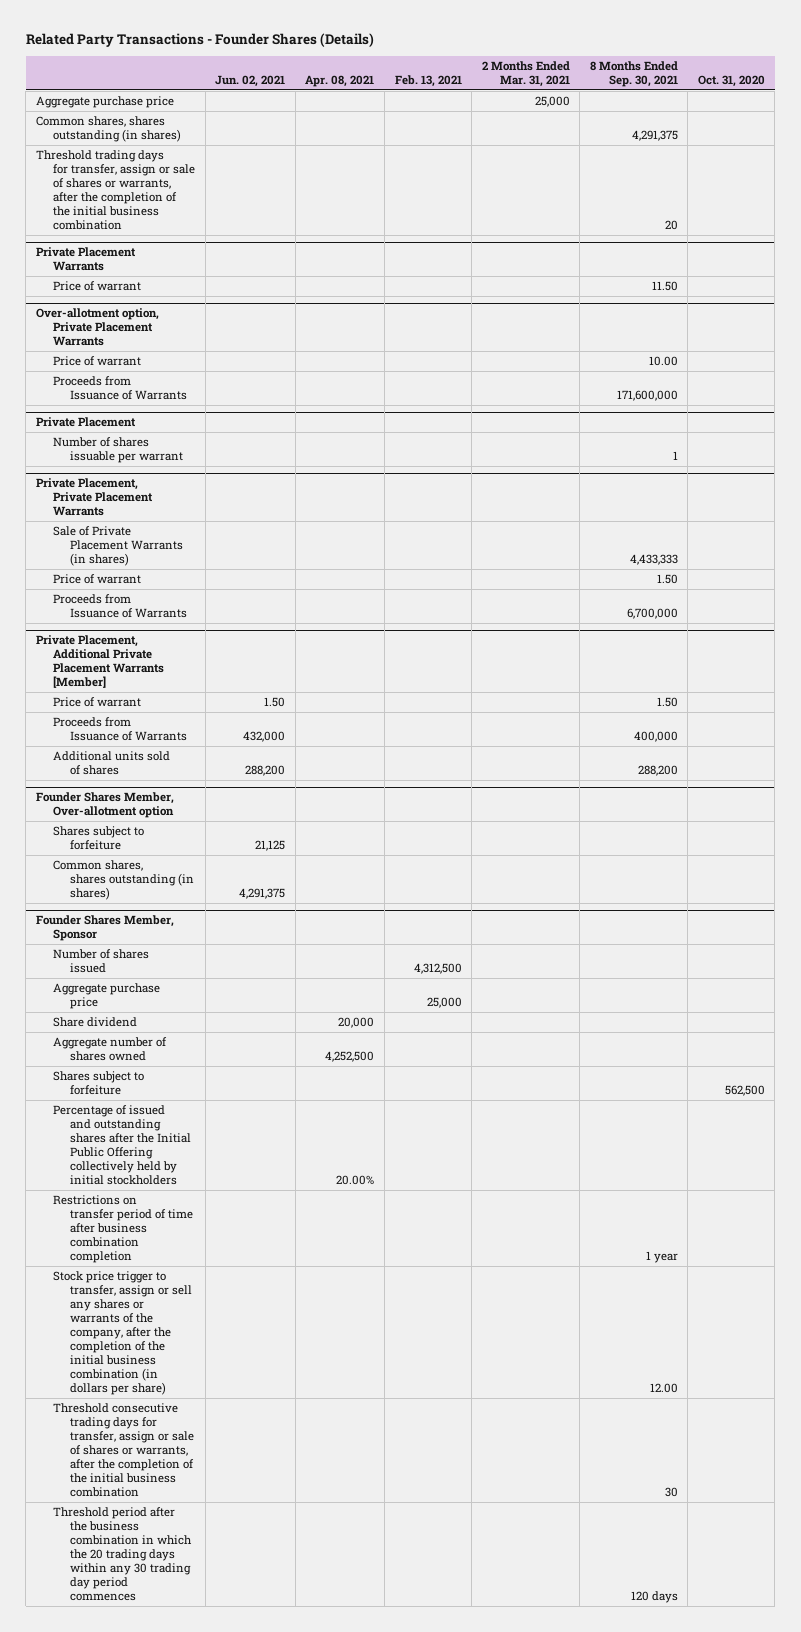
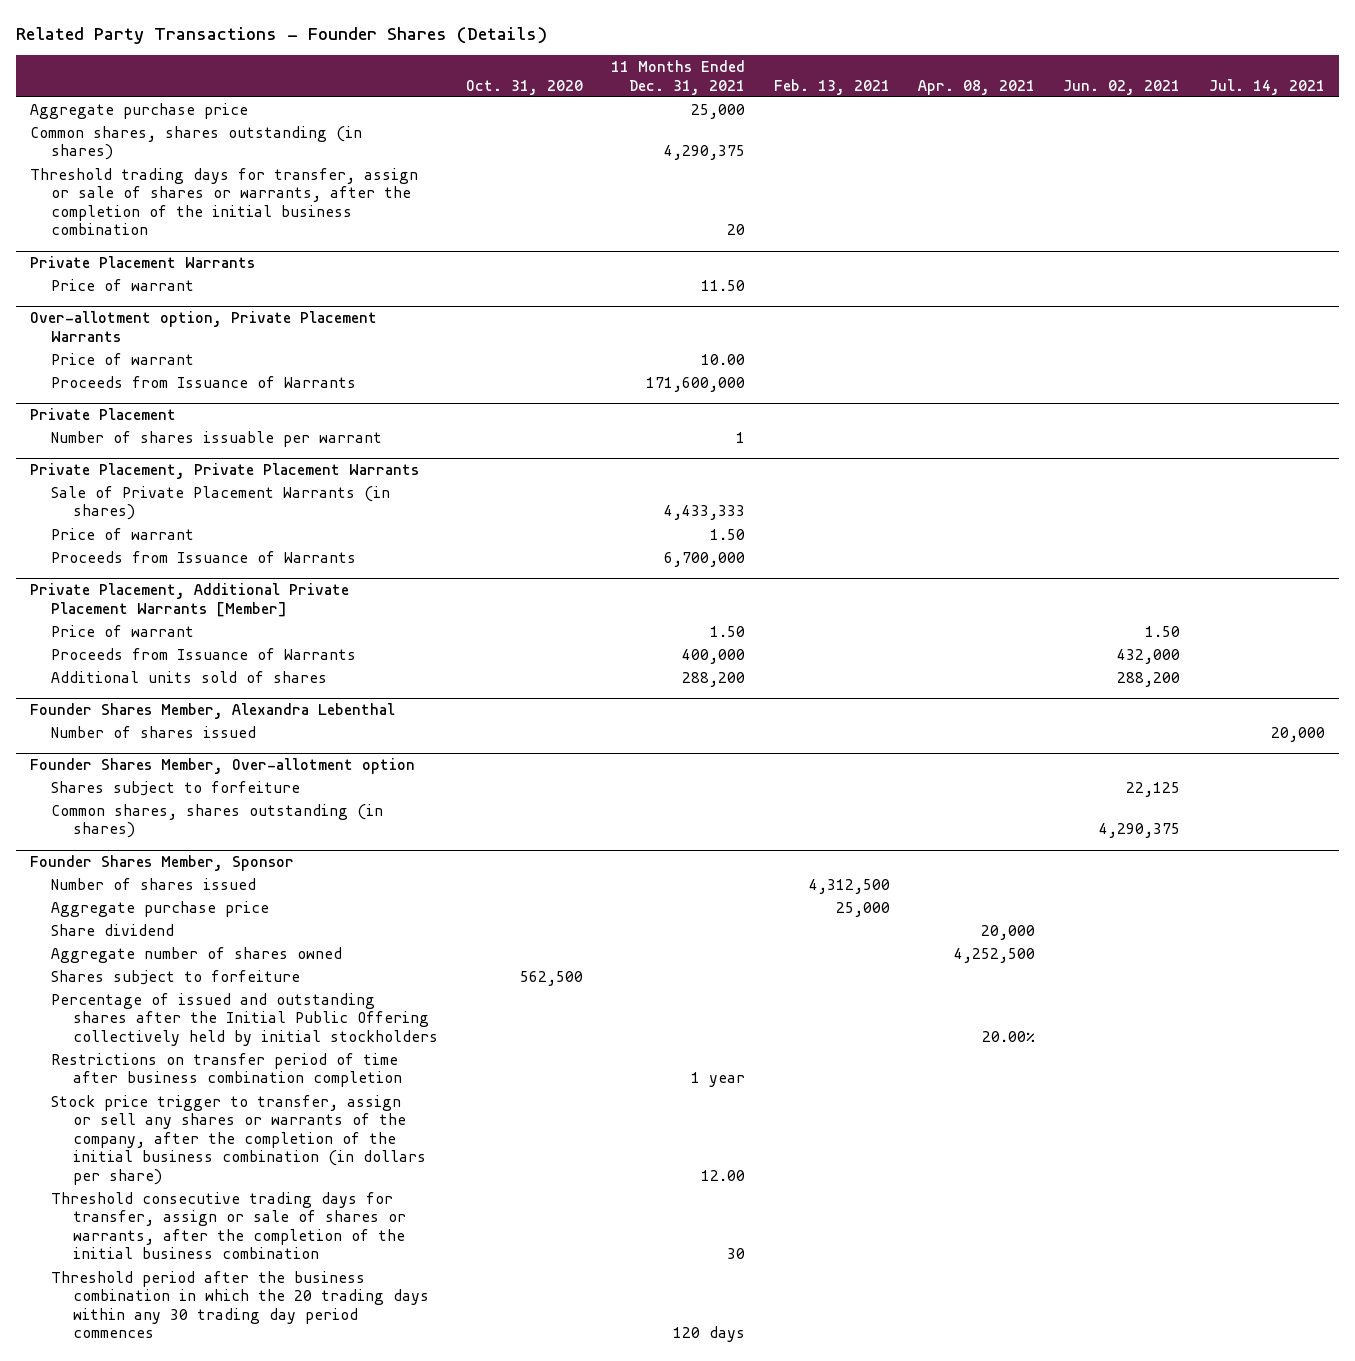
[481,60,570,87] 2 Months Ended Mar. 31, 2021 -> none
[589,60,678,87] 8 Months Ended Sep. 30, 2021 -> none
none -> [611,60,746,95] 11 Months Ended Dec. 31, 2021
none -> [1208,78,1325,95] Jul. 14, 2021
none -> [29,703,395,720] Founder Shares Member, Alexandra Lebenthal
none -> [51,725,257,738] Number of shares issued
[255,840,286,852] 21,125 -> [1126,781,1181,797] 22,125
[239,888,286,900] 4,291,375 -> [1099,823,1181,839] 4,290,375

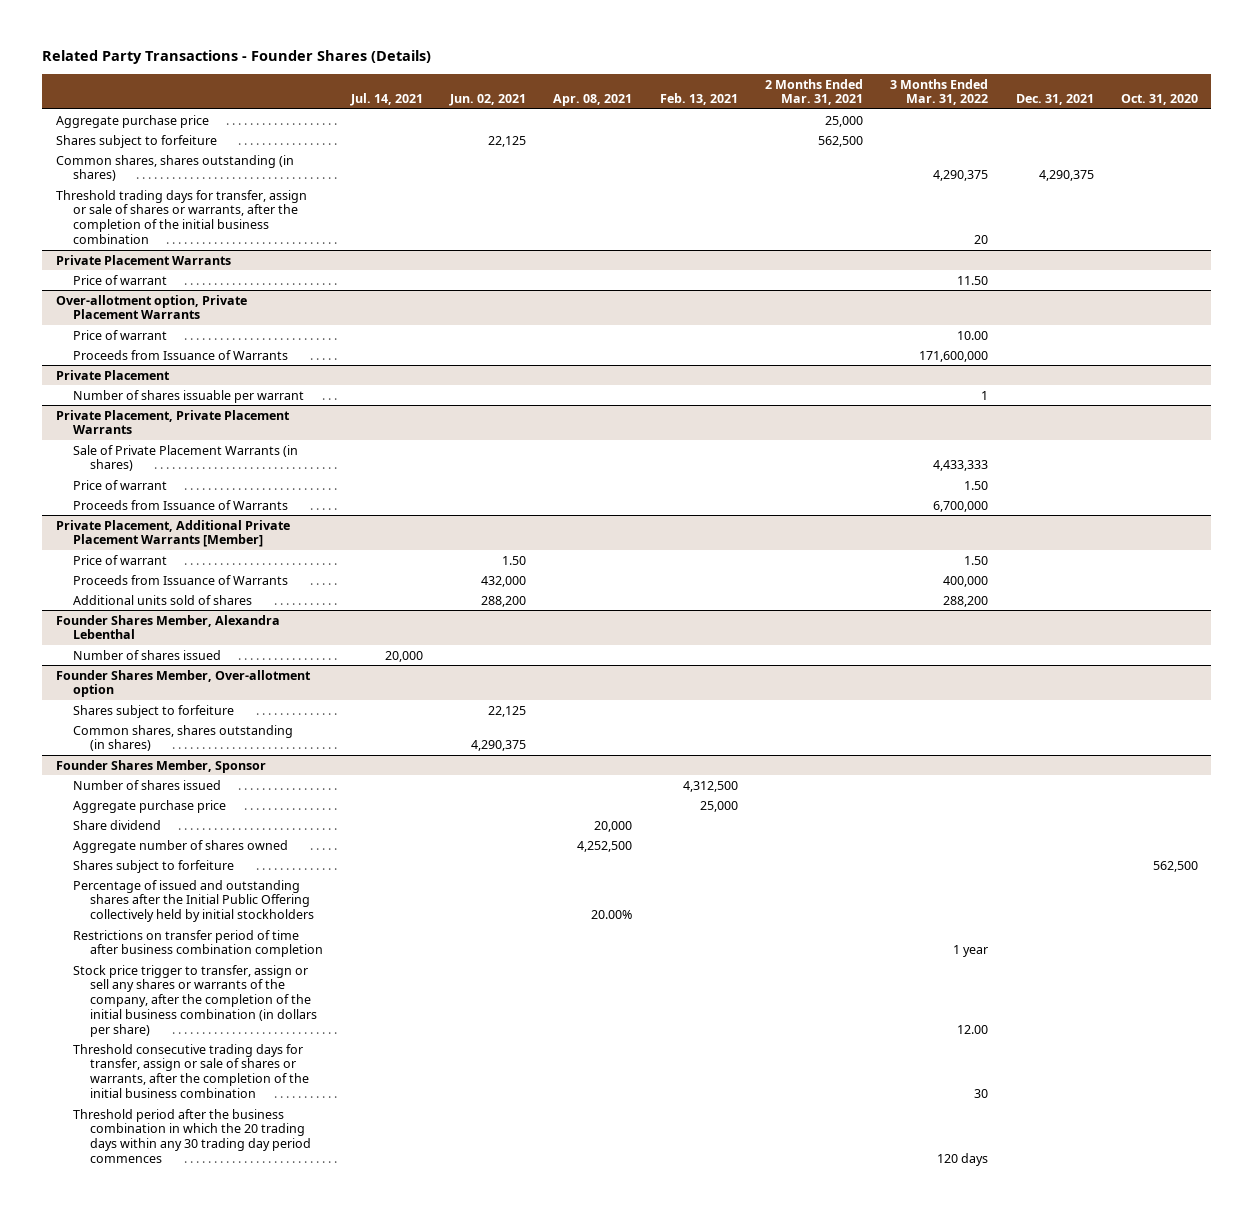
[611,60,746,95] 11 Months Ended Dec. 31, 2021 -> none
none -> [764,78,863,106] 2 Months Ended Mar. 31, 2021
none -> [890,78,989,106] 3 Months Ended Mar. 31, 2022
none -> [1015,94,1094,106] Dec. 31, 2021
none -> [55,134,217,148] Shares subject to forfeiture

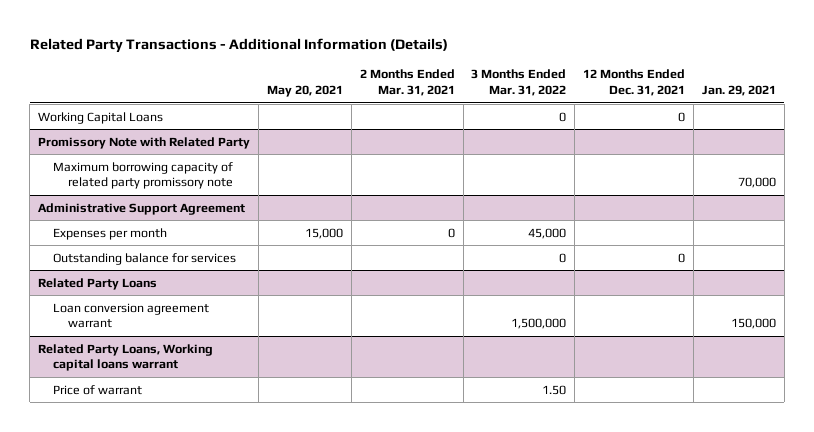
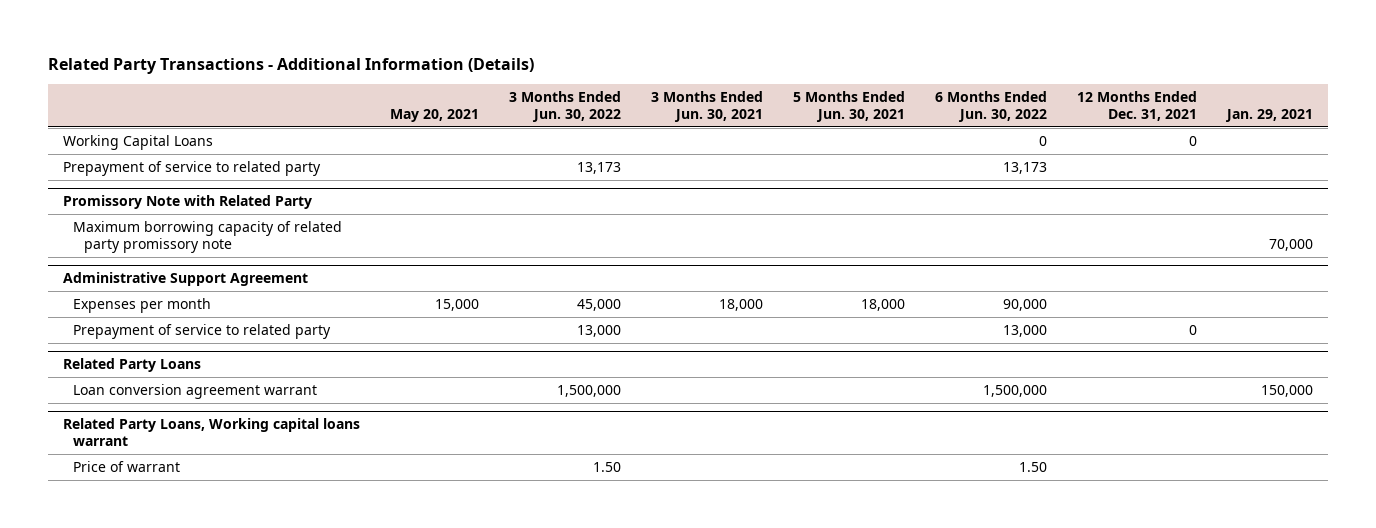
[359,69,455,97] 2 Months Ended Mar. 31, 2021 -> none
[471,69,567,97] 3 Months Ended Mar. 31, 2022 -> none
none -> [509,91,622,122] 3 Months Ended Jun. 30, 2022
none -> [651,91,764,122] 3 Months Ended Jun. 30, 2021
none -> [793,91,906,122] 5 Months Ended Jun. 30, 2021
none -> [935,91,1048,122] 6 Months Ended Jun. 30, 2022
none -> [62,160,321,176] Prepayment of service to related party
[52,252,236,265] Outstanding balance for services -> none
none -> [73,323,332,339] Prepayment of service to related party

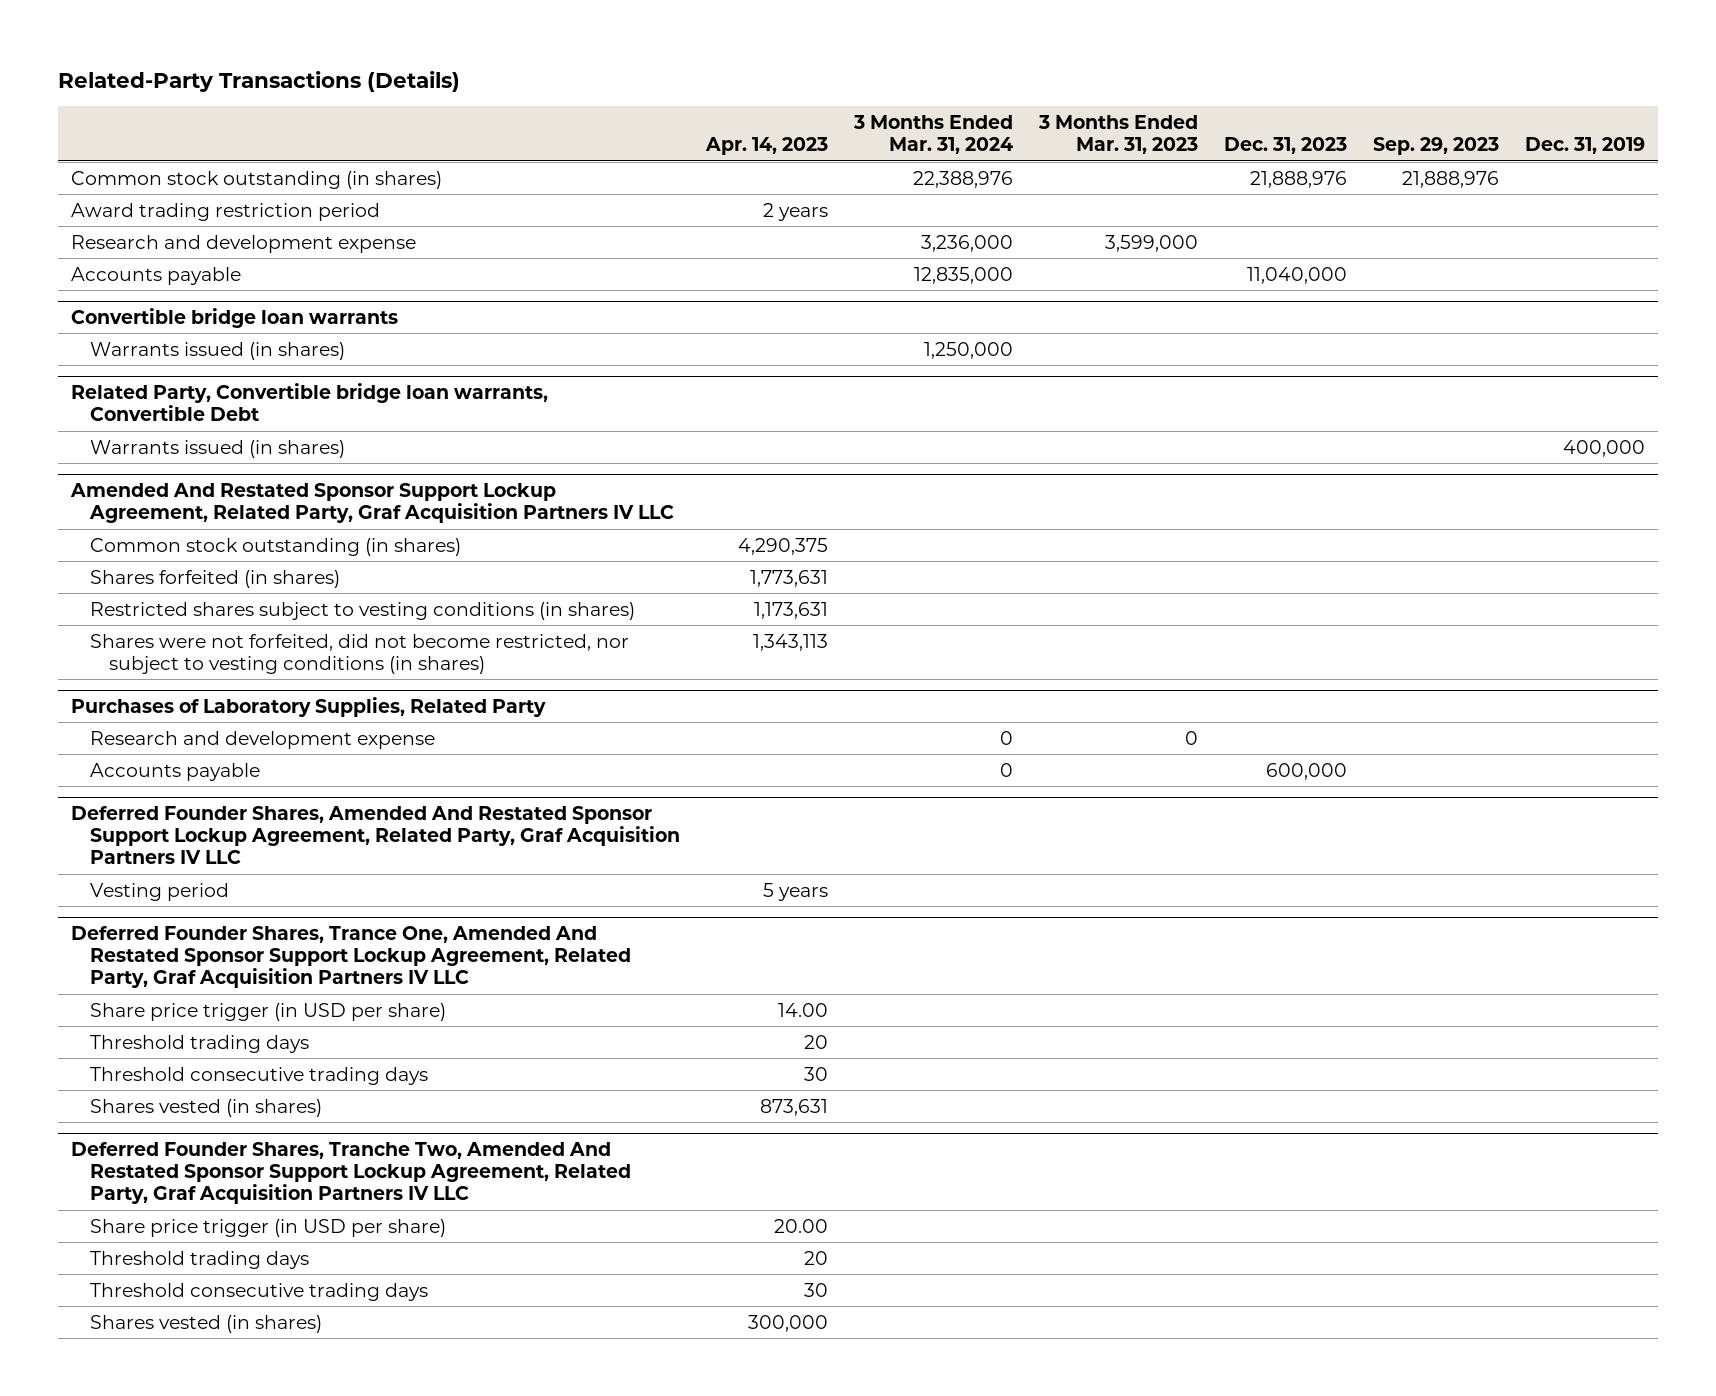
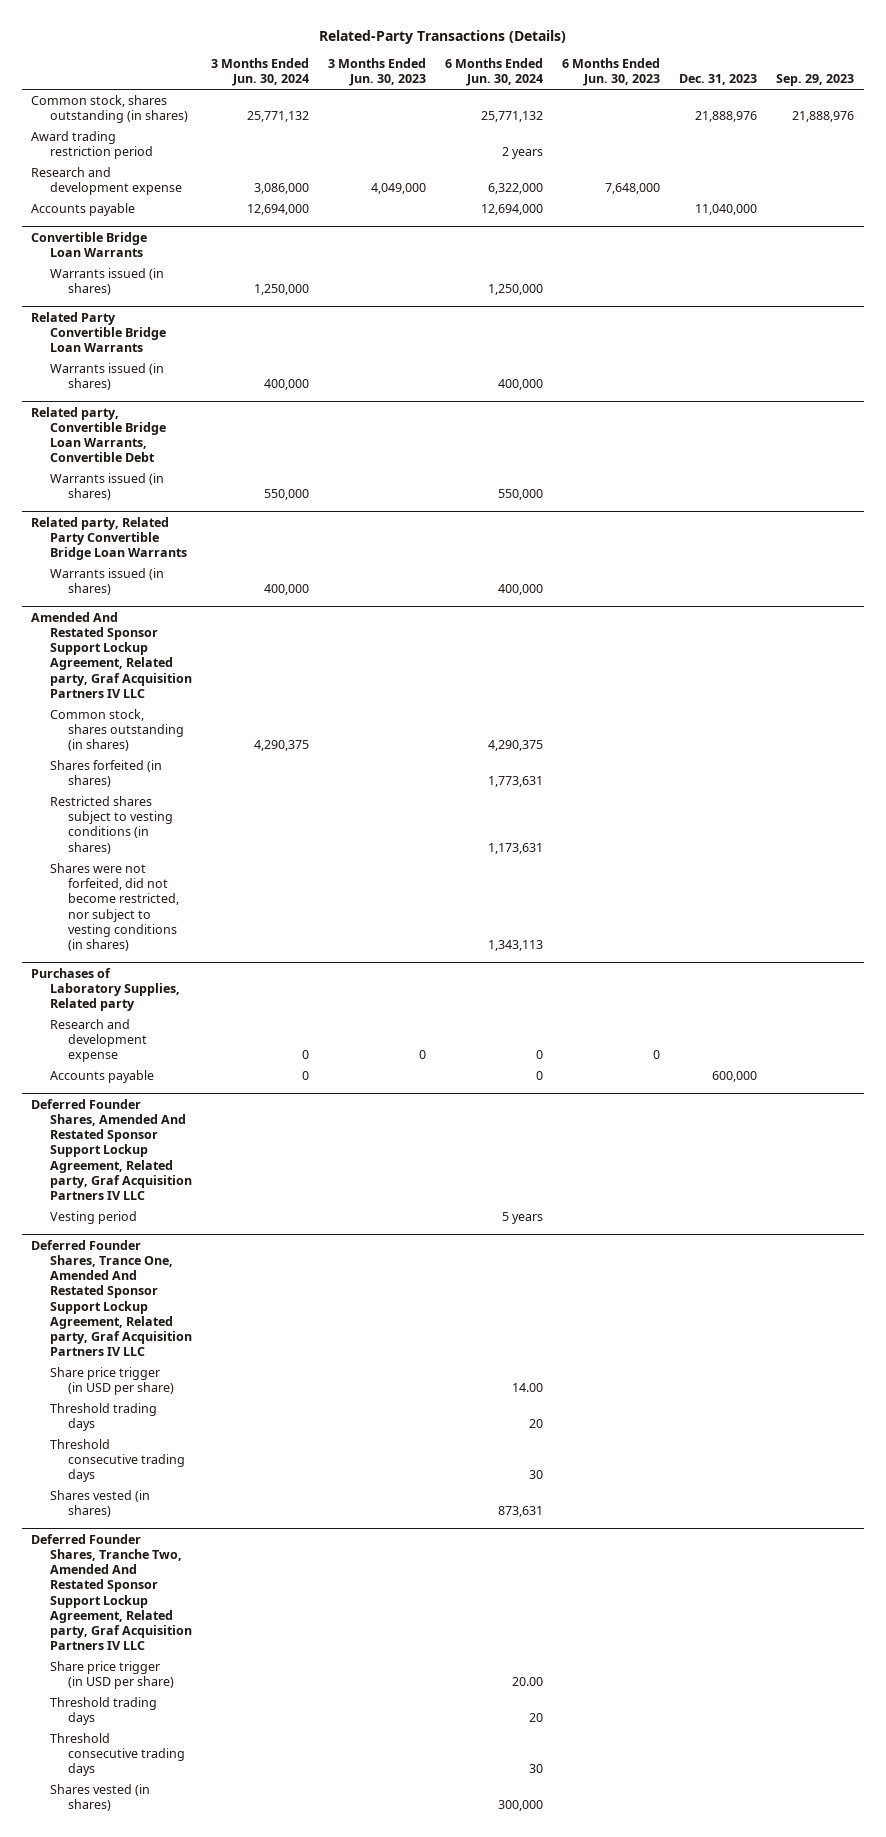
[704,137,828,156] Apr. 14, 2023 -> none
[852,115,1013,155] 3 Months Ended Mar. 31, 2024 -> none
[1037,115,1198,155] 3 Months Ended Mar. 31, 2023 -> none
[1524,137,1645,155] Dec. 31, 2019 -> none
none -> [210,58,309,87] 3 Months Ended Jun. 30, 2024
none -> [327,58,426,87] 3 Months Ended Jun. 30, 2023
none -> [445,58,544,87] 6 Months Ended Jun. 30, 2024
none -> [562,58,661,87] 6 Months Ended Jun. 30, 2023
[71,170,443,189] Common stock outstanding (in shares) -> [31,94,188,124] Common stock, shares outstanding (in shares)
[71,307,399,328] Convertible bridge loan warrants -> [31,231,148,257] Convertible Bridge Loan Warrants
none -> [31,311,166,353] Related Party Convertible Bridge Loan Warrants
none -> [49,362,164,391] Warrants issued (in shares)
[71,382,549,421] Related Party, Convertible bridge loan warrants, Convertible Debt -> [31,406,166,463] Related party, Convertible Bridge Loan Warrants, Convertible Debt
none -> [31,516,187,561] Related party, Related Party Convertible Bridge Loan Warrants
none -> [49,567,164,596] Warrants issued (in shares)
[70,482,674,523] Amended And Restated Sponsor Support Lockup Agreement, Related Party, Graf Acquisition Partners IV LLC -> [31,611,192,698] Amended And Restated Sponsor Support Lockup Agreement, Related party, Graf Acquisition Partners IV LLC
[89,537,461,556] Common stock outstanding (in shares) -> [49,708,185,752] Common stock, shares outstanding (in shares)
[71,696,547,717] Purchases of Laboratory Supplies, Related Party -> [31,967,180,1012] Purchases of Laboratory Supplies, Related party
[71,805,680,865] Deferred Founder Shares, Amended And Restated Sponsor Support Lockup Agreement, Related Party, Graf Acquisition Partners IV LLC -> [31,1098,192,1201] Deferred Founder Shares, Amended And Restated Sponsor Support Lockup Agreement, Related party, Graf Acquisition Partners IV LLC
[71,925,631,989] Deferred Founder Shares, Trance One, Amended And Restated Sponsor Support Lockup Agreement, Related Party, Graf Acquisition Partners IV LLC -> [31,1239,192,1357] Deferred Founder Shares, Trance One, Amended And Restated Sponsor Support Lockup Agreement, Related party, Graf Acquisition Partners IV LLC
[71,1141,631,1205] Deferred Founder Shares, Tranche Two, Amended And Restated Sponsor Support Lockup Agreement, Related Party, Graf Acquisition Partners IV LLC -> [31,1533,192,1651] Deferred Founder Shares, Tranche Two, Amended And Restated Sponsor Support Lockup Agreement, Related party, Graf Acquisition Partners IV LLC

